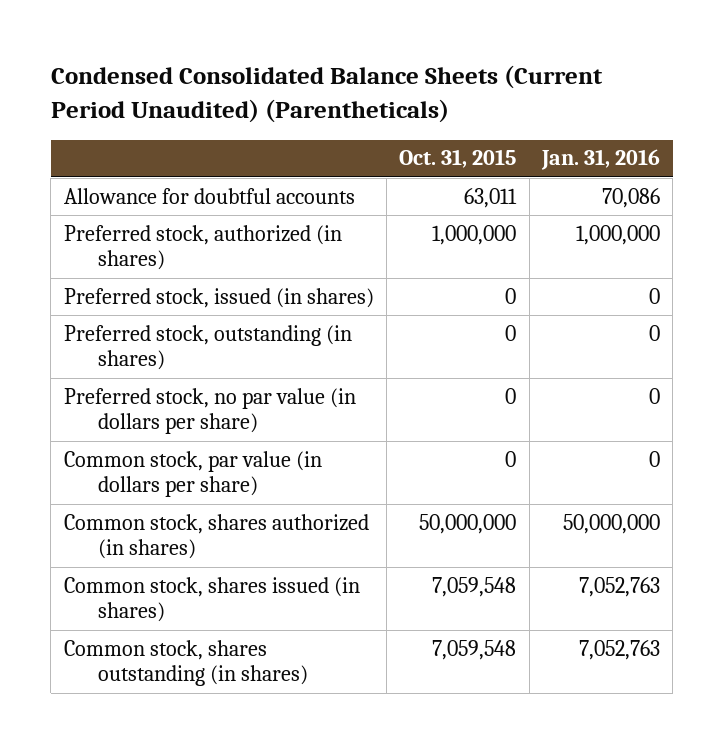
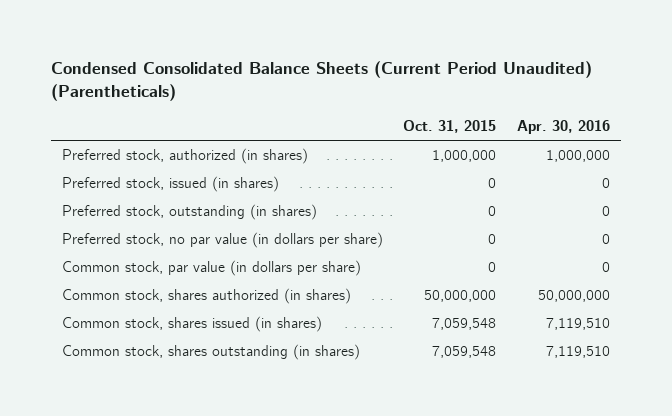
[540,149,660,171] Jan. 31, 2016 -> none
none -> [517,120,611,135] Apr. 30, 2016
[63,187,355,204] Allowance for doubtful accounts -> none

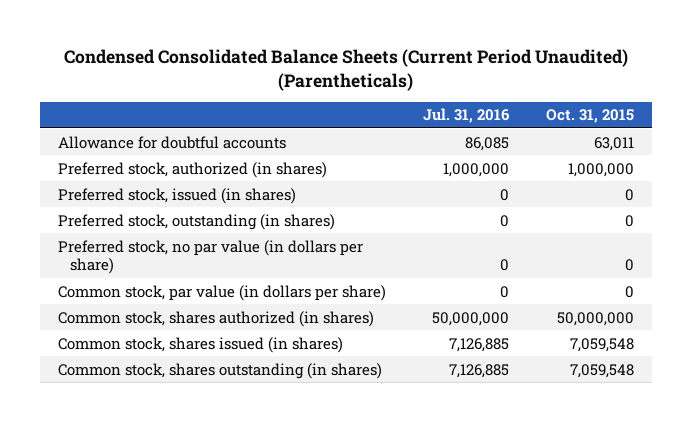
[517,120,611,135] Apr. 30, 2016 -> none
none -> [423,108,511,124] Jul. 31, 2016
none -> [58,135,287,149] Allowance for doubtful accounts

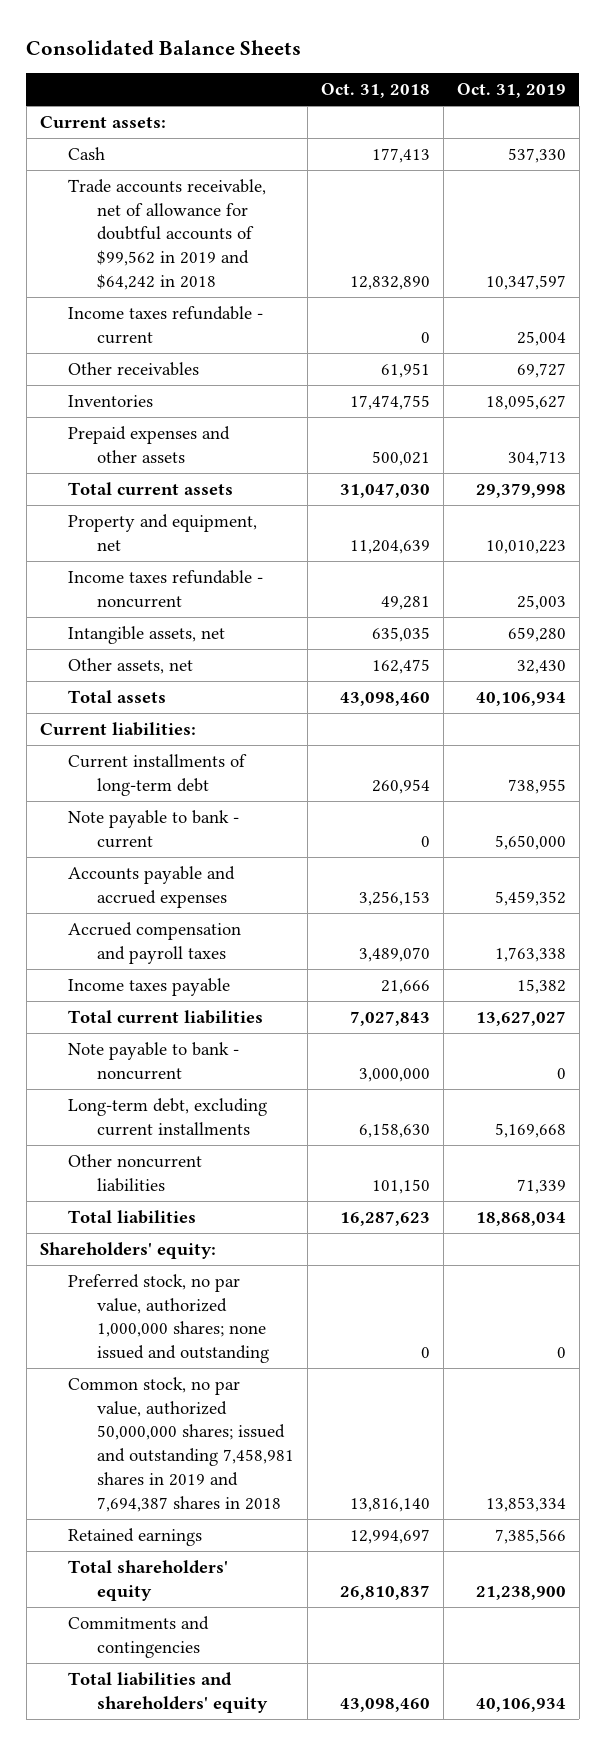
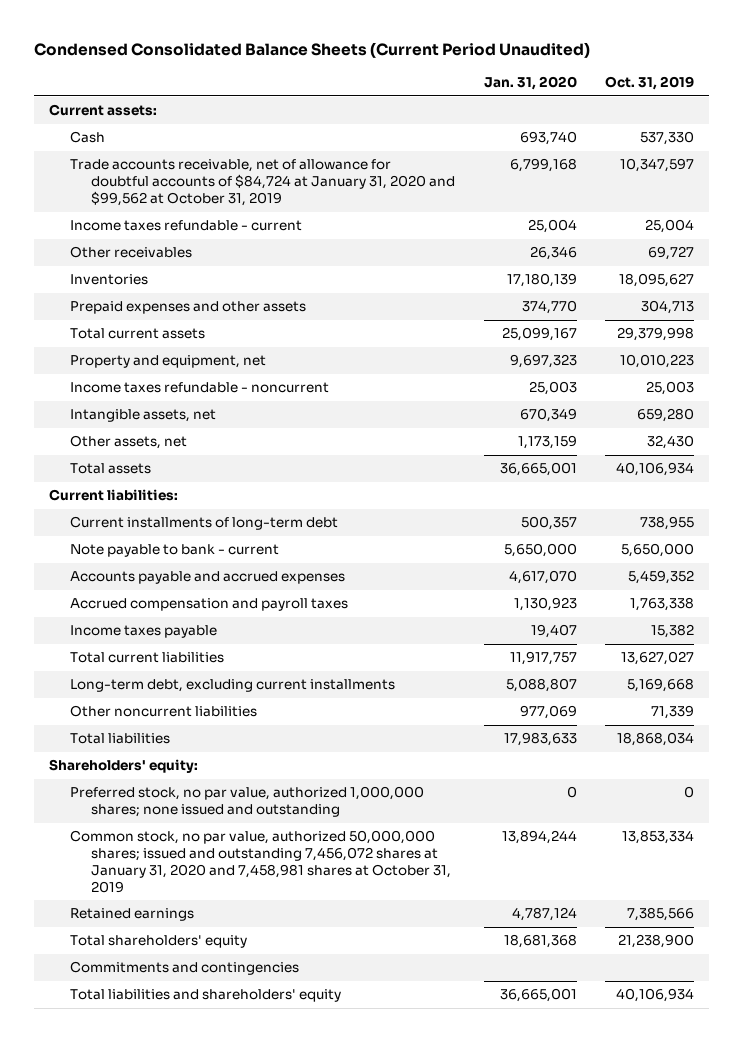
[26,40,302,56] Consolidated Balance Sheets -> [34,42,591,59] Condensed Consolidated Balance Sheets (Current Period Unaudited)
[320,83,430,99] Oct. 31, 2018 -> none
none -> [483,76,577,91] Jan. 31, 2020
[68,178,267,290] Trade accounts receivable, net of allowance for doubtful accounts of $99,562 in 2019 and $64,242 in 2018 -> [69,159,455,207] Trade accounts receivable, net of allowance for doubtful accounts of $84,724 at January 31, 2020 and $99,562 at October 31, 2019
[68,1041,240,1080] Note payable to bank - noncurrent -> none
[68,1376,294,1512] Common stock, no par value, authorized 50,000,000 shares; issued and outstanding 7,458,981 shares in 2019 and 7,694,387 shares in 2018 -> [69,830,451,893] Common stock, no par value, authorized 50,000,000 shares; issued and outstanding 7,456,072 shares at January 31, 2020 and 7,458,981 shares at October 31, 2019

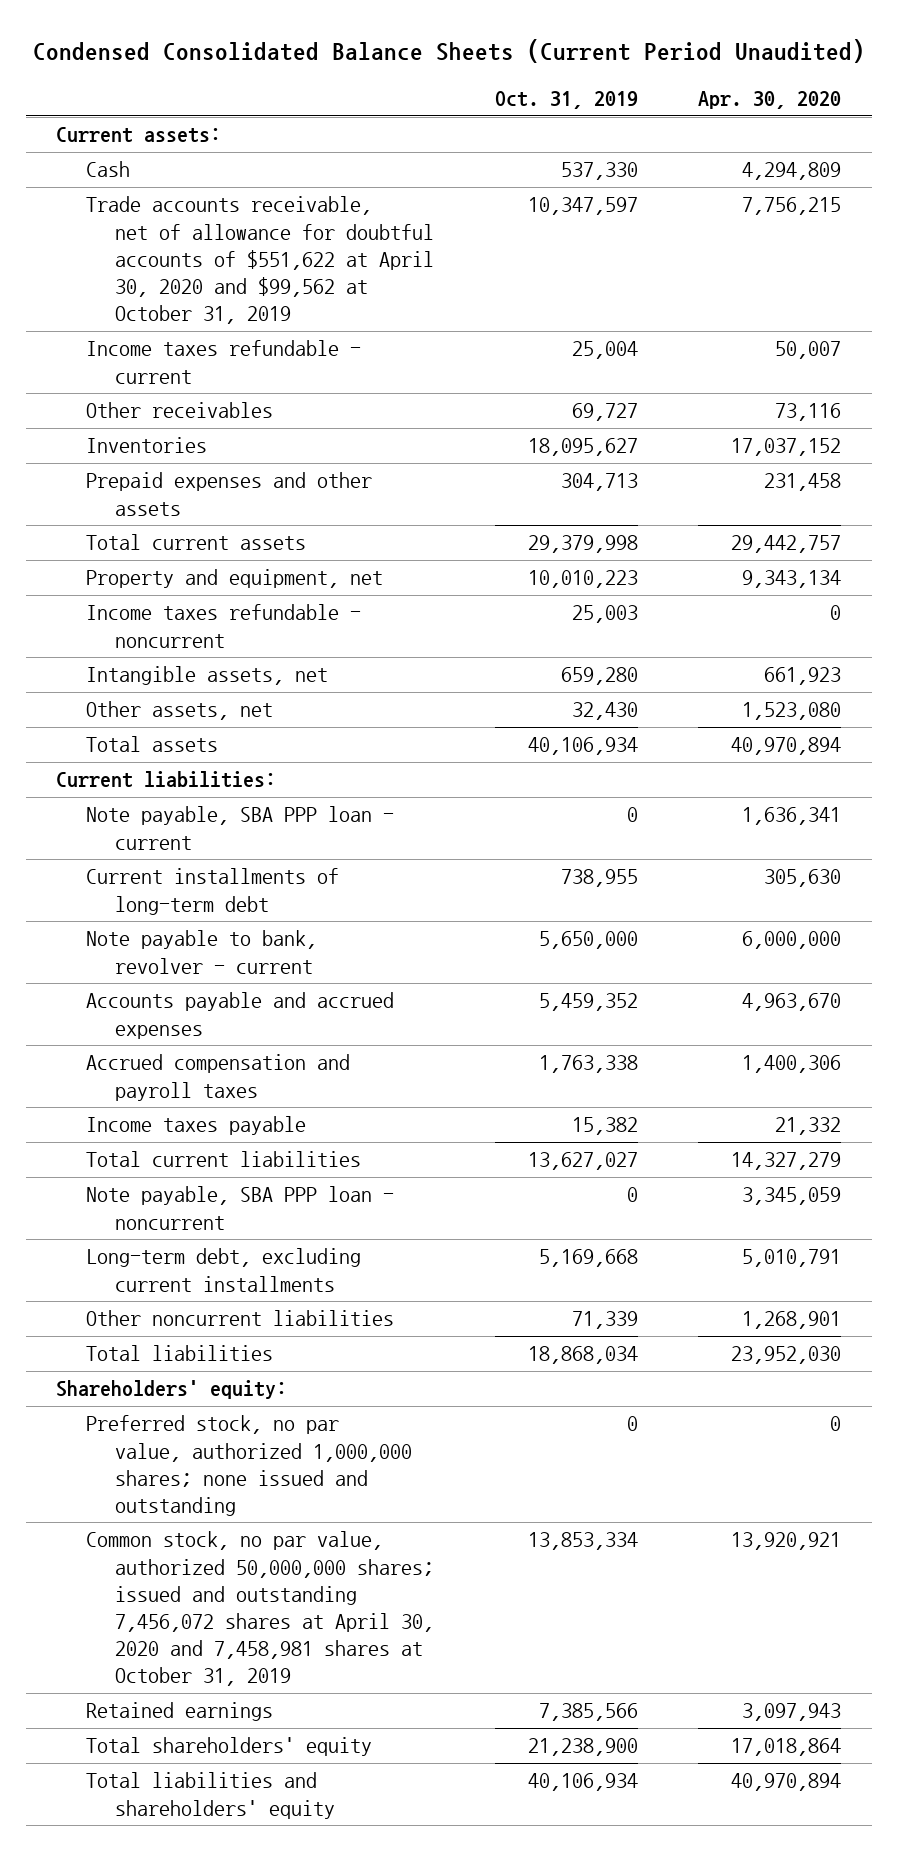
[483,76,577,91] Jan. 31, 2020 -> none
none -> [698,91,842,110] Apr. 30, 2020
[69,159,455,207] Trade accounts receivable, net of allowance for doubtful accounts of $84,724 at January 31, 2020 and $99,562 at October 31, 2019 -> [85,196,435,325] Trade accounts receivable, net of allowance for doubtful accounts of $551,622 at April 30, 2020 and $99,562 at October 31, 2019
none -> [85,806,394,850] Note payable, SBA PPP loan - current
[69,544,279,558] Note payable to bank - current -> [85,930,317,974] Note payable to bank, revolver - current
none -> [85,1186,394,1230] Note payable, SBA PPP loan - noncurrent
[69,830,451,893] Common stock, no par value, authorized 50,000,000 shares; issued and outstanding 7,456,072 shares at January 31, 2020 and 7,458,981 shares at October 31, 2019 -> [85,1531,435,1687] Common stock, no par value, authorized 50,000,000 shares; issued and outstanding 7,456,072 shares at April 30, 2020 and 7,458,981 shares at October 31, 2019
[69,961,299,976] Commitments and contingencies -> none

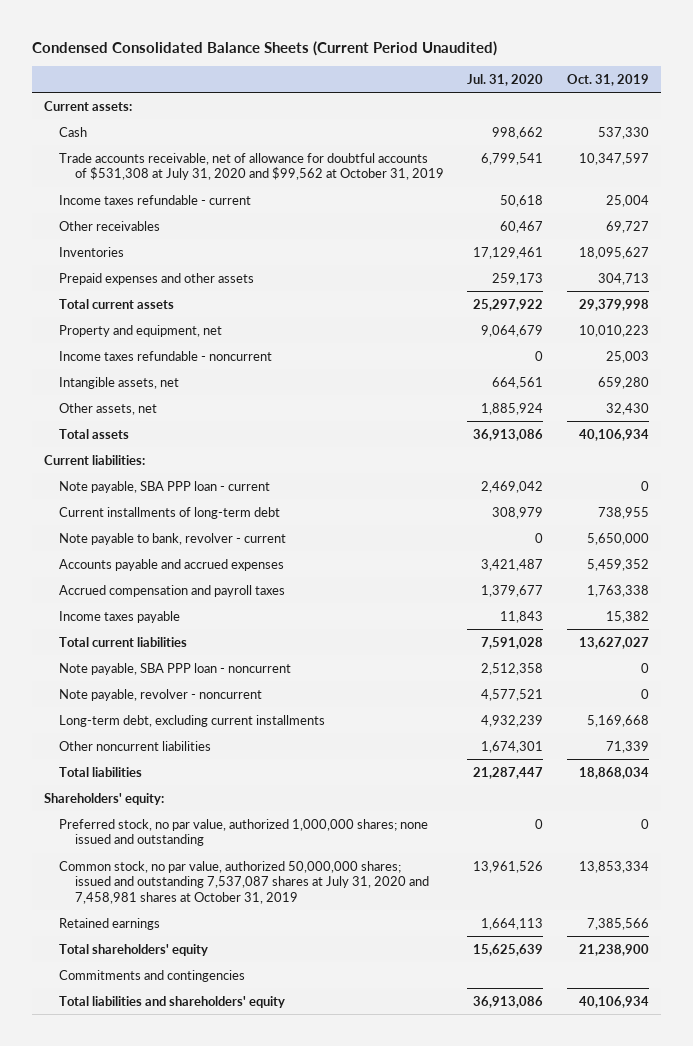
[698,91,842,110] Apr. 30, 2020 -> none
none -> [467,73,544,86] Jul. 31, 2020
[85,196,435,325] Trade accounts receivable, net of allowance for doubtful accounts of $551,622 at April 30, 2020 and $99,562 at October 31, 2019 -> [59,152,444,181] Trade accounts receivable, net of allowance for doubtful accounts of $531,308 at July 31, 2020 and $99,562 at October 31, 2019
none -> [59,688,263,701] Note payable, revolver - noncurrent
[85,1531,435,1687] Common stock, no par value, authorized 50,000,000 shares; issued and outstanding 7,456,072 shares at April 30, 2020 and 7,458,981 shares at October 31, 2019 -> [59,860,429,905] Common stock, no par value, authorized 50,000,000 shares; issued and outstanding 7,537,087 shares at July 31, 2020 and 7,458,981 shares at October 31, 2019
none -> [59,969,246,982] Commitments and contingencies

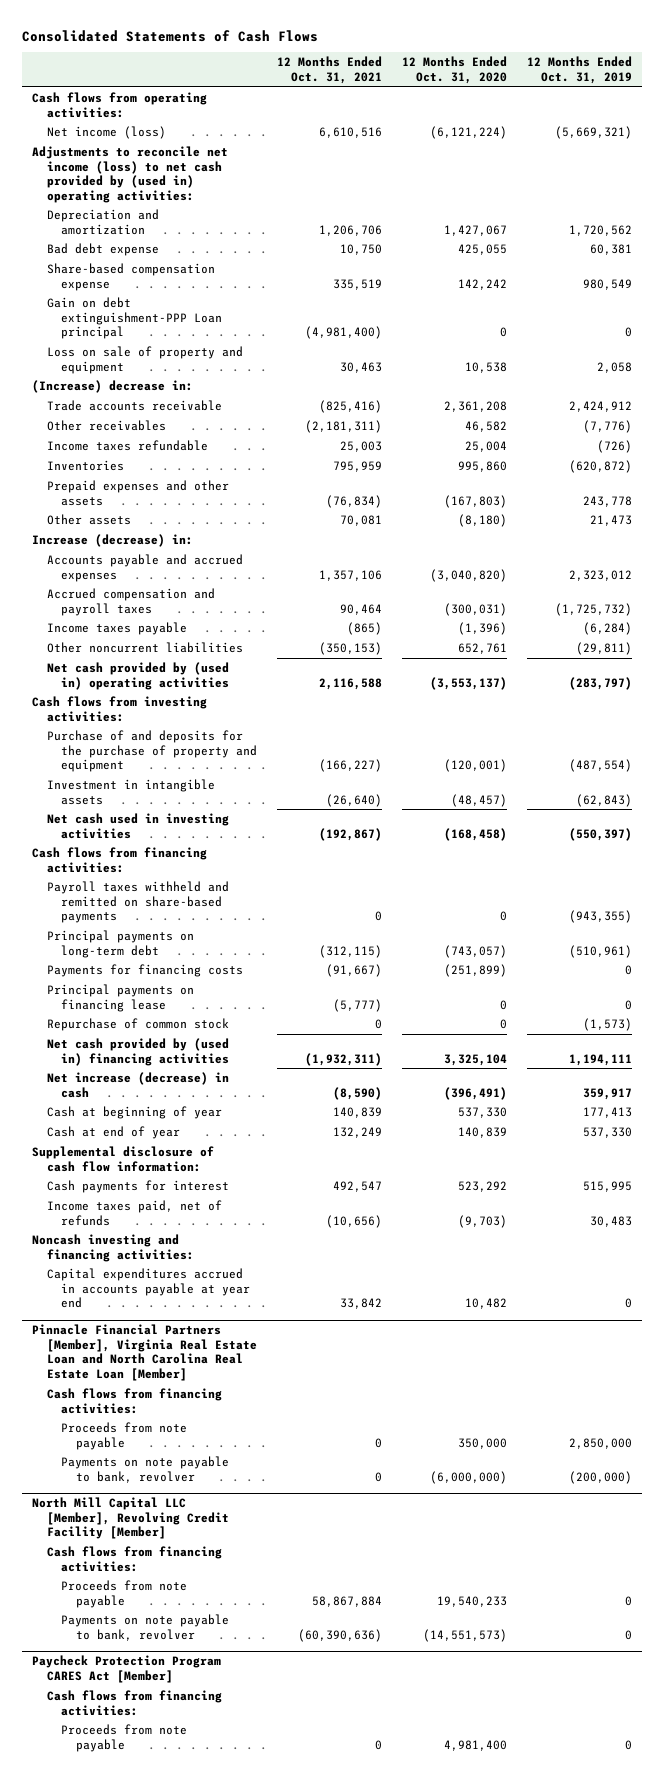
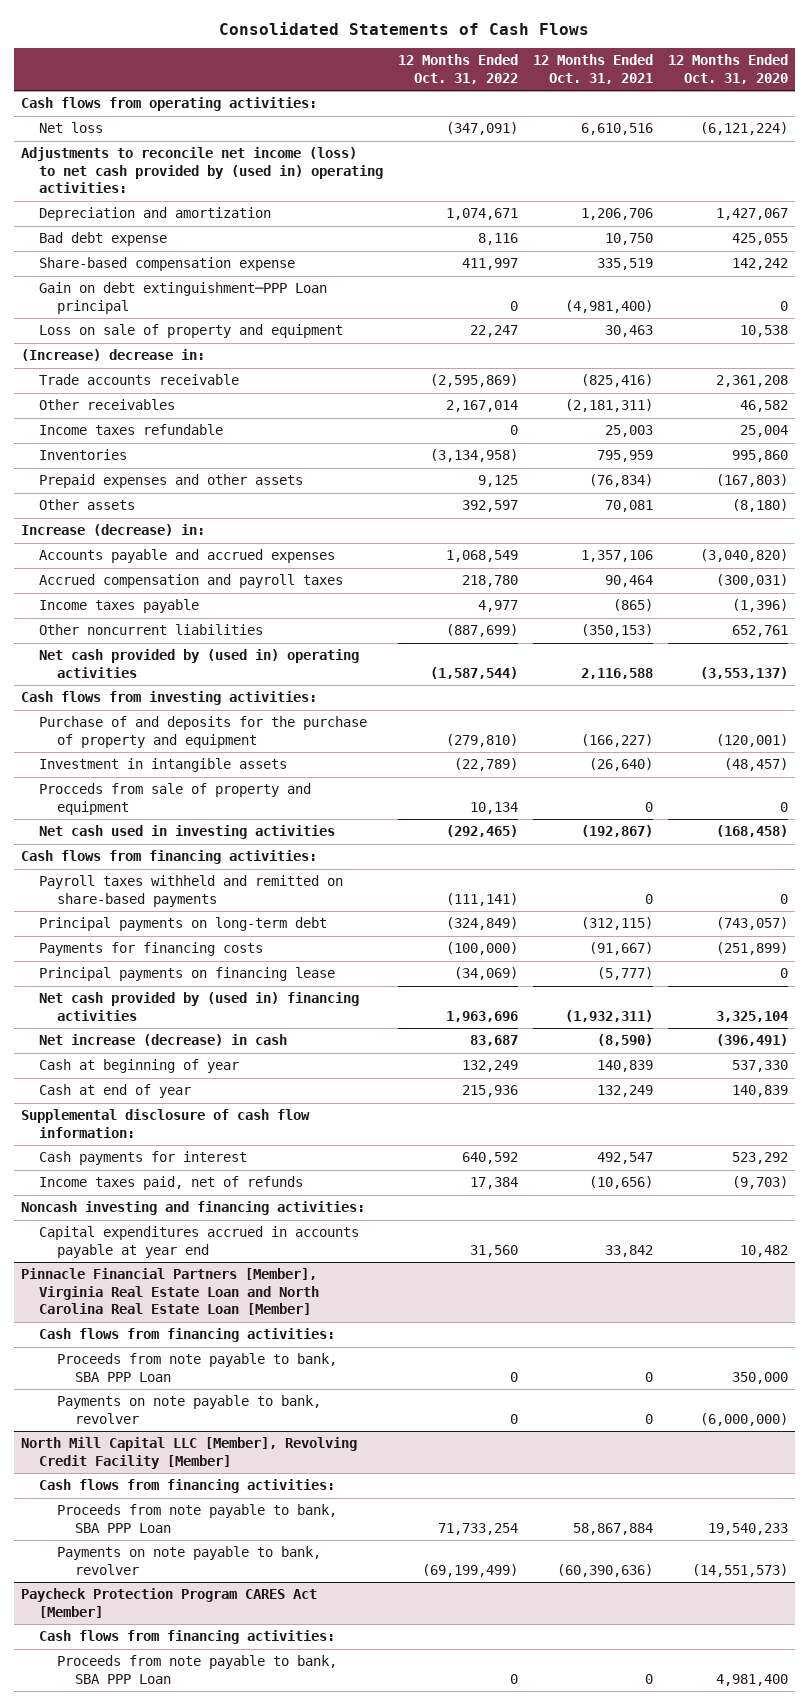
[526,56,632,84] 12 Months Ended Oct. 31, 2019 -> none
none -> [397,54,518,84] 12 Months Ended Oct. 31, 2022
[46,126,166,140] Net income (loss) -> [39,122,104,134] Net loss
[46,297,223,340] Gain on debt extinguishment-PPP Loan principal -> [39,282,328,314] Gain on debt extinguishment─PPP Loan principal
none -> [39,783,312,815] Procceds from sale of property and equipment
[46,1018,229,1032] Repurchase of common stock -> none
[61,1422,188,1450] Proceeds from note payable -> [57,1353,338,1382] Proceeds from note payable to bank, SBA PPP Loan
[61,1580,188,1608] Proceeds from note payable -> [57,1504,338,1533] Proceeds from note payable to bank, SBA PPP Loan
[61,1724,188,1752] Proceeds from note payable -> [57,1655,338,1684] Proceeds from note payable to bank, SBA PPP Loan

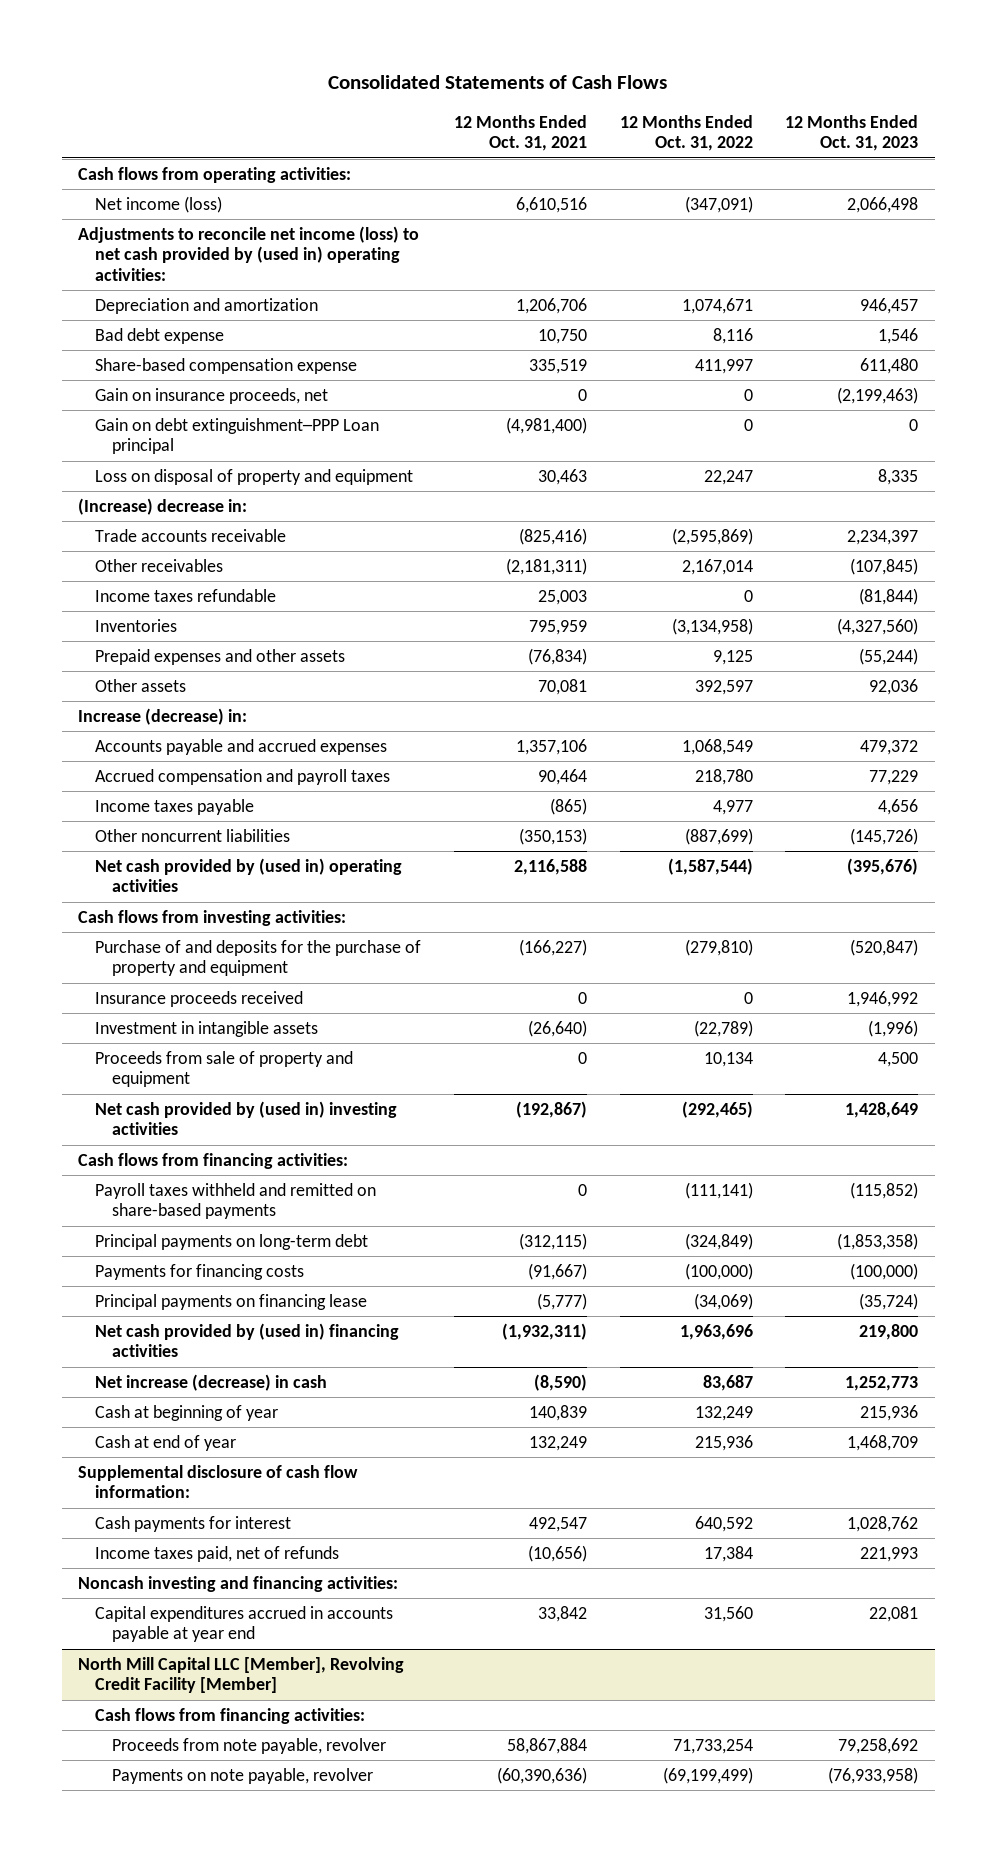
[667,54,788,84] 12 Months Ended Oct. 31, 2020 -> none
none -> [785,114,919,152] 12 Months Ended Oct. 31, 2023
[39,122,104,134] Net loss -> [94,195,222,213] Net income (loss)
none -> [94,387,328,404] Gain on insurance proceeds, net
[39,324,344,339] Loss on sale of property and equipment -> [94,468,413,485] Loss on disposal of property and equipment
none -> [94,990,303,1007] Insurance proceeds received
[39,783,312,815] Procceds from sale of property and equipment -> [94,1050,353,1088] Proceeds from sale of property and equipment
[39,825,336,840] Net cash used in investing activities -> [94,1100,397,1136] Net cash provided by (used in) investing activities
[21,1268,320,1316] Pinnacle Financial Partners [Member], Virginia Real Estate Loan and North Carolina Real Estate Loan [Member] -> none
[39,1328,336,1343] Cash flows from financing activities: -> none
[57,1353,338,1382] Proceeds from note payable to bank, SBA PPP Loan -> none
[57,1395,322,1424] Payments on note payable to bank, revolver -> none
[21,1588,318,1618] Paycheck Protection Program CARES Act [Member] -> none
[39,1630,336,1645] Cash flows from financing activities: -> none
[57,1655,338,1684] Proceeds from note payable to bank, SBA PPP Loan -> none
[57,1504,338,1533] Proceeds from note payable to bank, SBA PPP Loan -> [111,1737,386,1754] Proceeds from note payable, revolver
[57,1546,322,1575] Payments on note payable to bank, revolver -> [111,1767,373,1784] Payments on note payable, revolver

